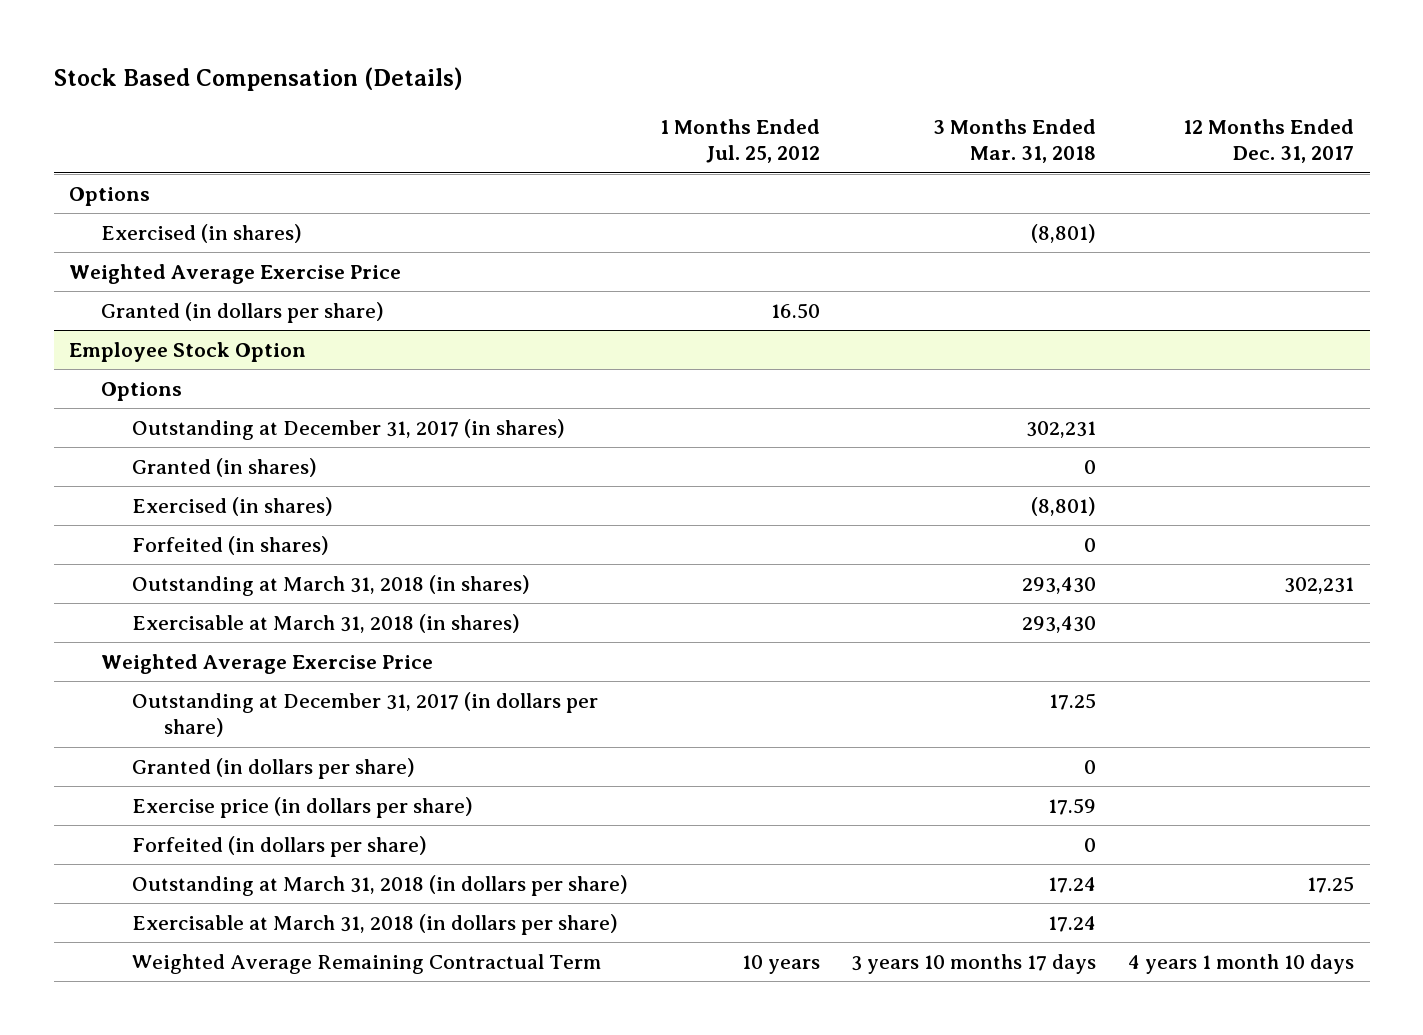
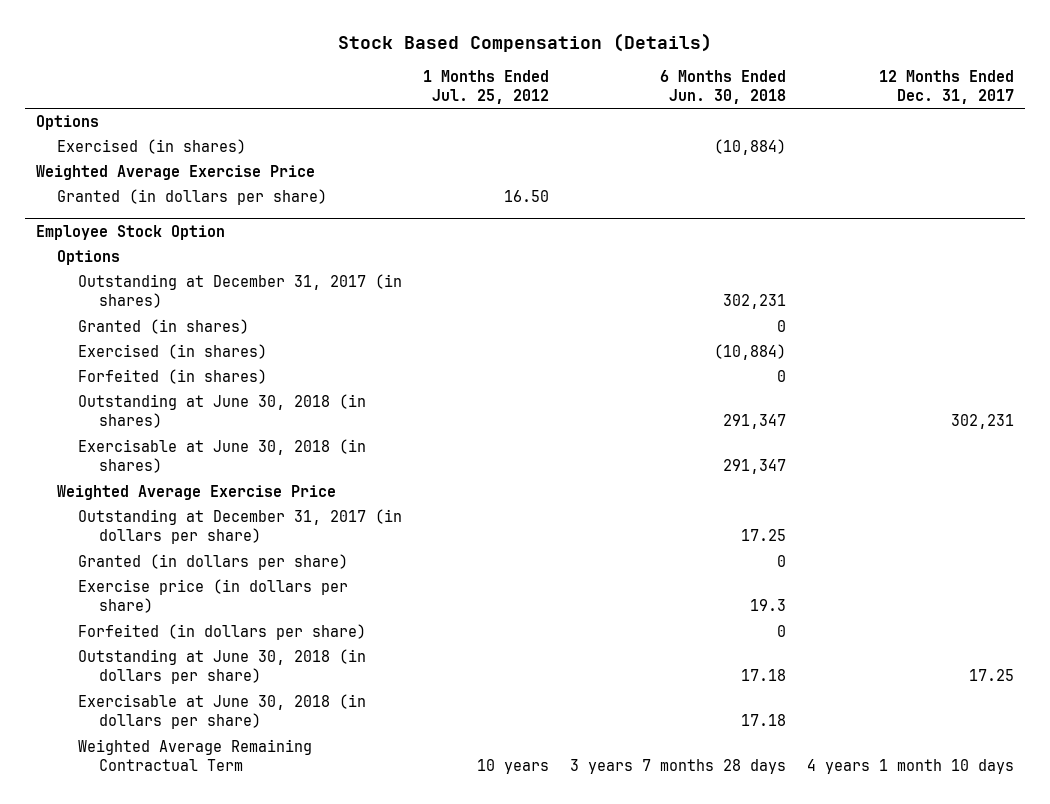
[933,118,1097,164] 3 Months Ended Mar. 31, 2018 -> none
none -> [660,69,787,105] 6 Months Ended Jun. 30, 2018
[132,574,531,596] Outstanding at March 31, 2018 (in shares) -> [77,394,366,429] Outstanding at June 30, 2018 (in shares)
[132,613,521,633] Exercisable at March 31, 2018 (in shares) -> [77,439,366,474] Exercisable at June 30, 2018 (in shares)
[132,874,629,896] Outstanding at March 31, 2018 (in dollars per share) -> [77,649,366,685] Outstanding at June 30, 2018 (in dollars per share)
[132,913,619,935] Exercisable at March 31, 2018 (in dollars per share) -> [77,694,366,730] Exercisable at June 30, 2018 (in dollars per share)

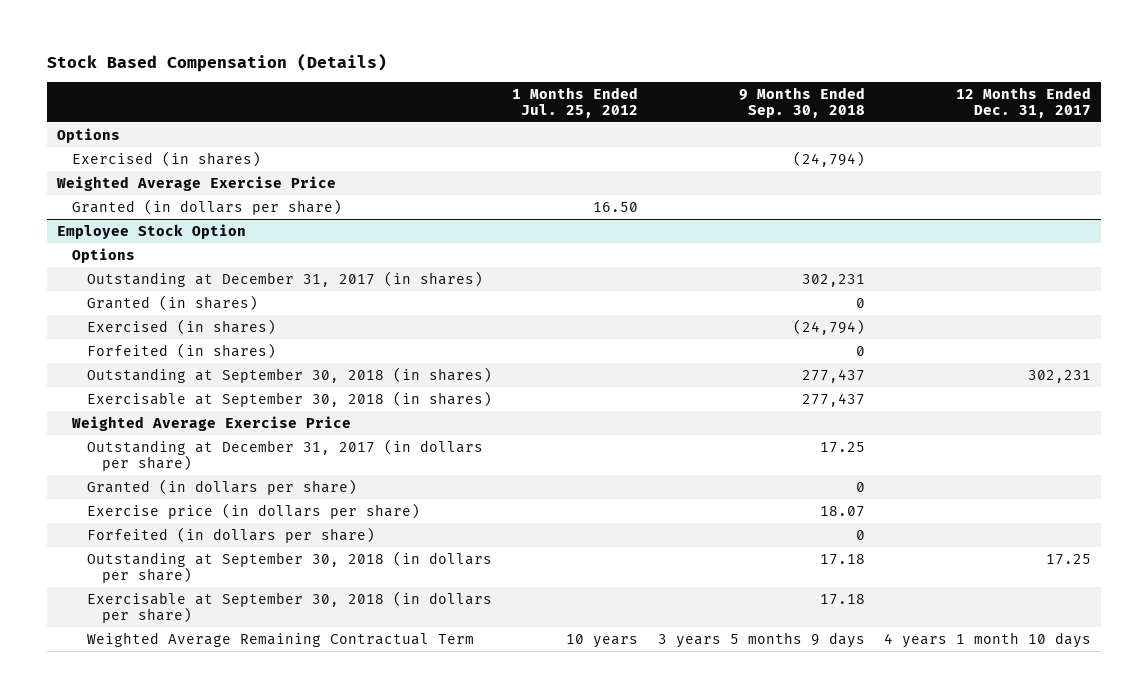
[660,69,787,105] 6 Months Ended Jun. 30, 2018 -> none
none -> [738,86,865,118] 9 Months Ended Sep. 30, 2018
[77,394,366,429] Outstanding at June 30, 2018 (in shares) -> [86,366,492,383] Outstanding at September 30, 2018 (in shares)
[77,439,366,474] Exercisable at June 30, 2018 (in shares) -> [86,390,492,407] Exercisable at September 30, 2018 (in shares)
[77,649,366,685] Outstanding at June 30, 2018 (in dollars per share) -> [86,550,492,583] Outstanding at September 30, 2018 (in dollars per share)
[77,694,366,730] Exercisable at June 30, 2018 (in dollars per share) -> [86,590,492,623] Exercisable at September 30, 2018 (in dollars per share)

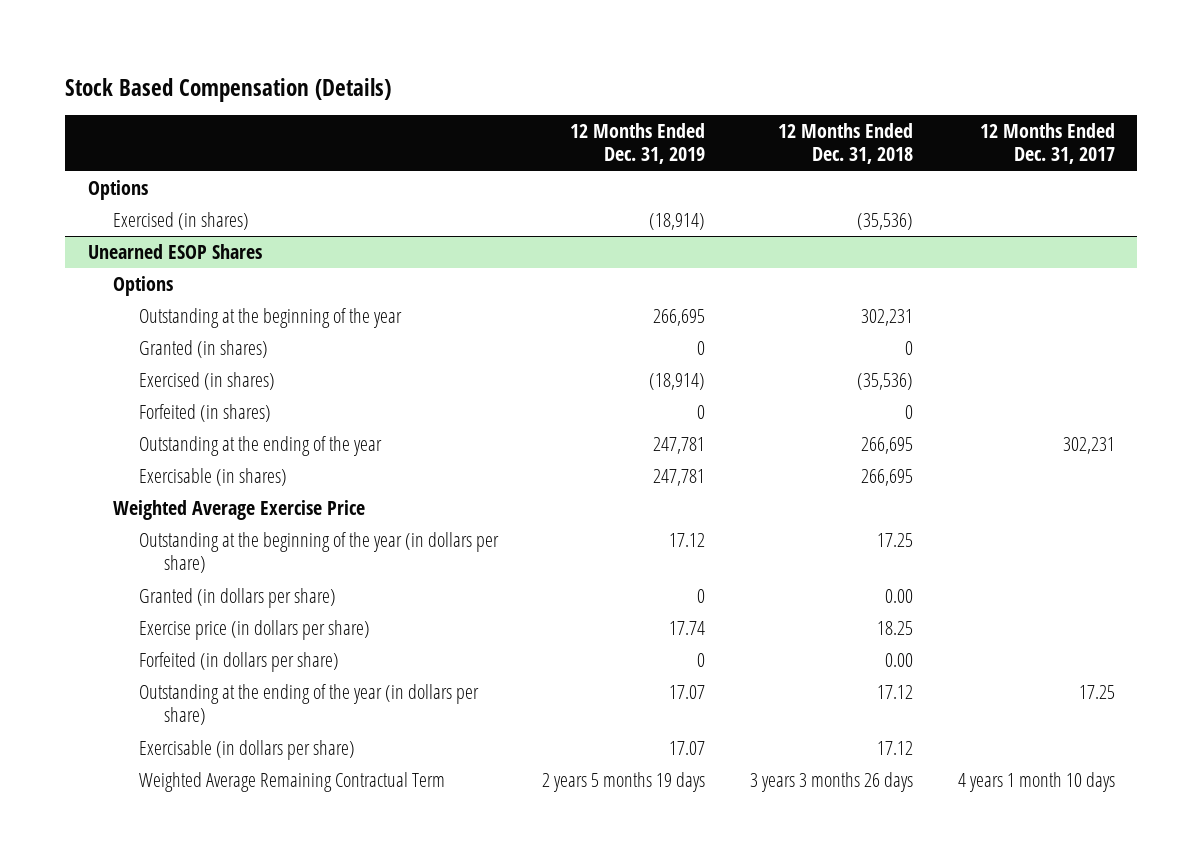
[511,86,638,118] 1 Months Ended Jul. 25, 2012 -> none
[738,86,865,118] 9 Months Ended Sep. 30, 2018 -> none
none -> [570,123,706,165] 12 Months Ended Dec. 31, 2019
none -> [777,123,913,165] 12 Months Ended Dec. 31, 2018
[55,175,336,191] Weighted Average Exercise Price -> none
[71,198,342,215] Granted (in dollars per share) -> none
[56,223,246,239] Employee Stock Option -> [87,244,262,260] Unearned ESOP Shares
[86,270,483,287] Outstanding at December 31, 2017 (in shares) -> [138,308,402,329] Outstanding at the beginning of the year
[86,366,492,383] Outstanding at September 30, 2018 (in shares) -> [138,436,382,457] Outstanding at the ending of the year
[86,390,492,407] Exercisable at September 30, 2018 (in shares) -> [138,468,287,487] Exercisable (in shares)
[86,438,483,471] Outstanding at December 31, 2017 (in dollars per share) -> [138,532,499,574] Outstanding at the beginning of the year (in dollars per share)
[86,550,492,583] Outstanding at September 30, 2018 (in dollars per share) -> [138,684,479,726] Outstanding at the ending of the year (in dollars per share)
[86,590,492,623] Exercisable at September 30, 2018 (in dollars per share) -> [138,740,355,761] Exercisable (in dollars per share)

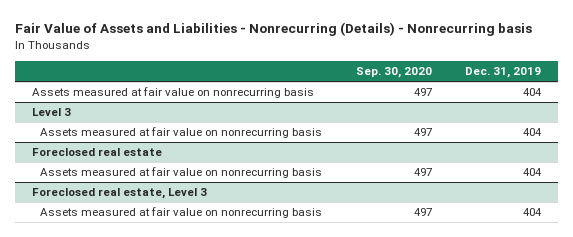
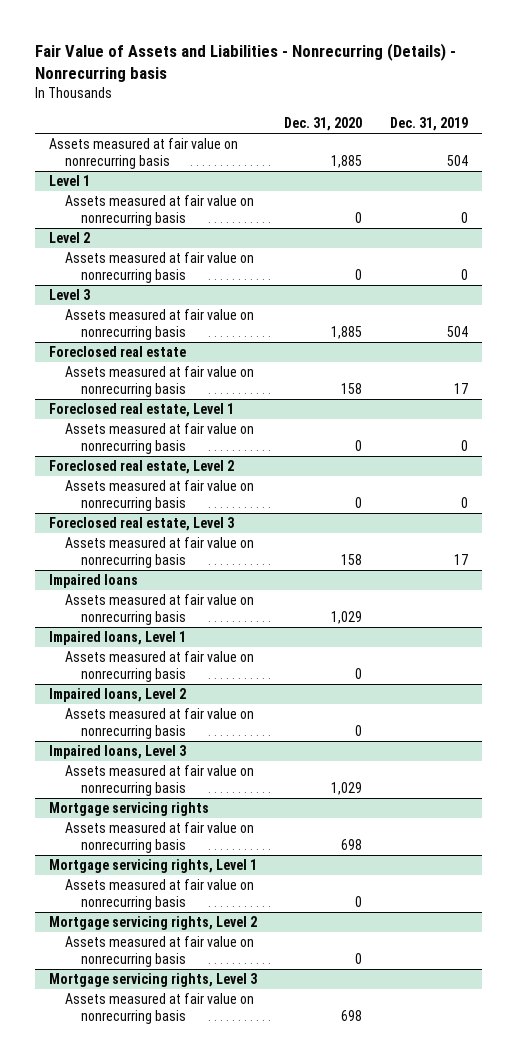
[355,67,432,79] Sep. 30, 2020 -> none
none -> [284,117,363,132] Dec. 31, 2020
[523,88,543,97] 404 -> [447,155,469,167] 504
none -> [48,175,90,187] Level 1
none -> [65,195,255,227] Assets measured at fair value on nonrecurring basis
none -> [48,232,90,244] Level 2
none -> [65,252,255,284] Assets measured at fair value on nonrecurring basis
[523,128,543,137] 404 -> [447,326,469,338] 504
[523,168,543,177] 404 -> [454,383,469,395] 17
none -> [48,403,234,418] Foreclosed real estate, Level 1
none -> [65,423,255,455] Assets measured at fair value on nonrecurring basis
none -> [48,460,234,475] Foreclosed real estate, Level 2
none -> [65,480,255,512] Assets measured at fair value on nonrecurring basis
[523,208,543,217] 404 -> [454,554,469,566] 17
none -> [48,574,138,589] Impaired loans
none -> [65,594,255,626] Assets measured at fair value on nonrecurring basis
none -> [48,631,186,646] Impaired loans, Level 1
none -> [65,651,255,683] Assets measured at fair value on nonrecurring basis
none -> [48,688,186,703] Impaired loans, Level 2
none -> [65,708,255,740] Assets measured at fair value on nonrecurring basis
none -> [48,745,186,760] Impaired loans, Level 3
none -> [65,765,255,797] Assets measured at fair value on nonrecurring basis
none -> [48,802,209,817] Mortgage servicing rights
none -> [65,822,255,854] Assets measured at fair value on nonrecurring basis
none -> [48,859,257,874] Mortgage servicing rights, Level 1
none -> [65,879,255,911] Assets measured at fair value on nonrecurring basis
none -> [48,916,257,931] Mortgage servicing rights, Level 2
none -> [65,936,255,968] Assets measured at fair value on nonrecurring basis
none -> [48,973,257,988] Mortgage servicing rights, Level 3
none -> [65,993,255,1025] Assets measured at fair value on nonrecurring basis

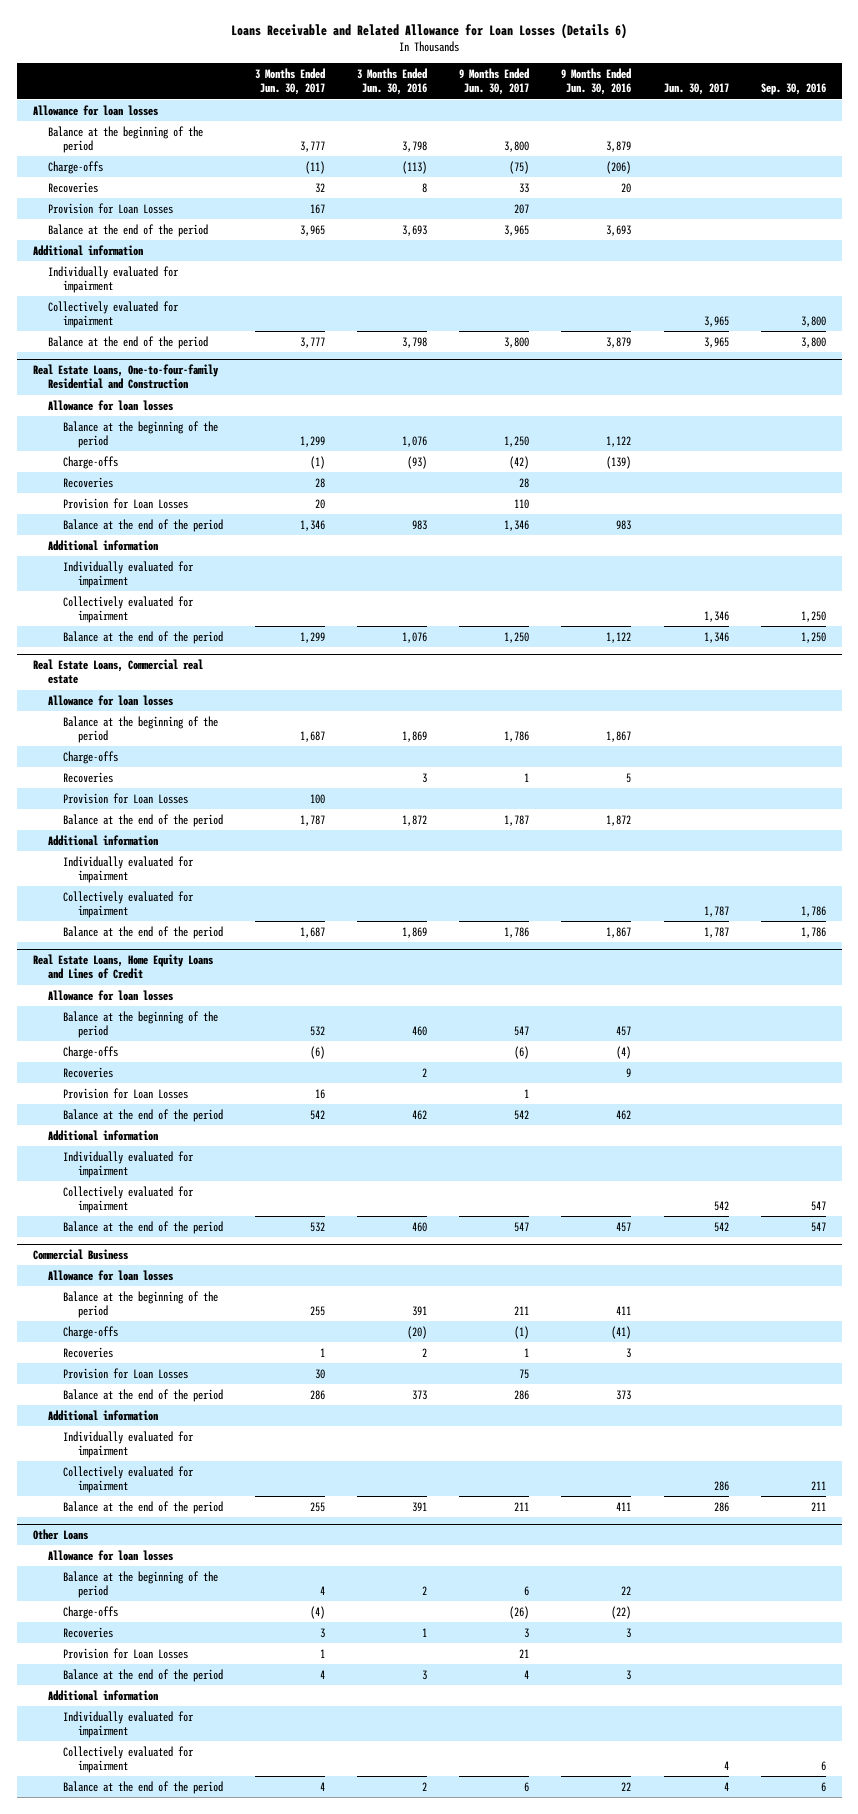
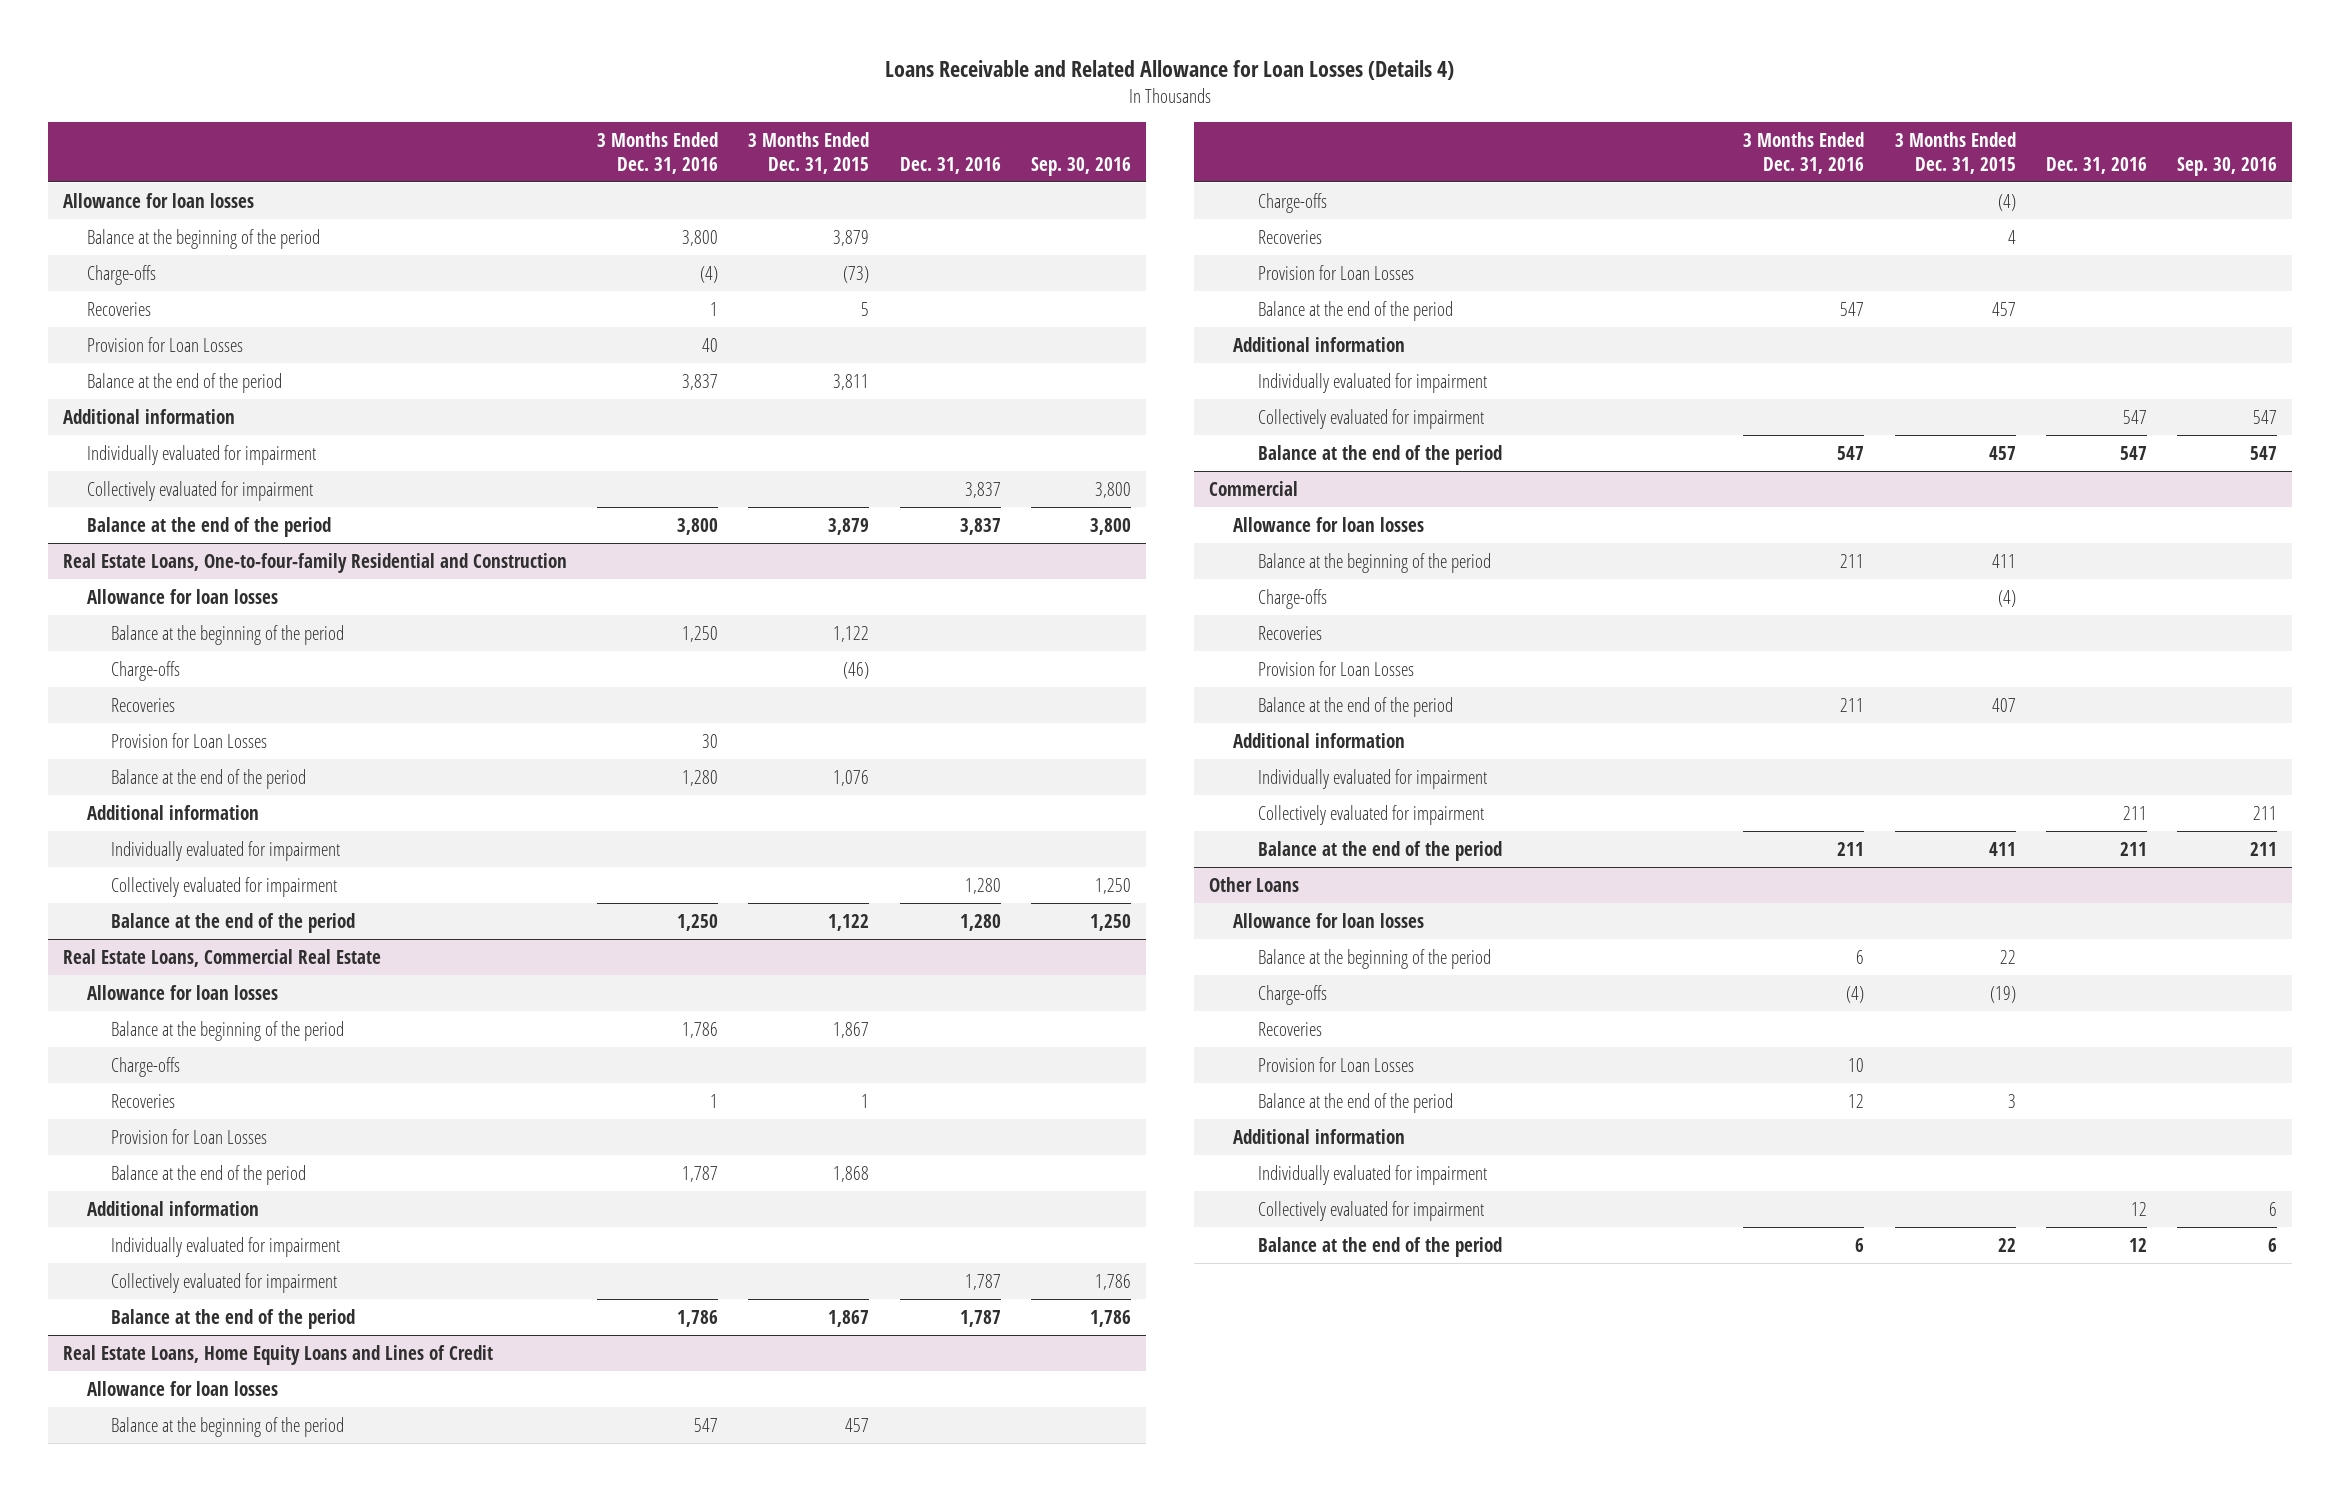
[231,23,628,40] Loans Receivable and Related Allowance for Loan Losses (Details 6) -> [884,60,1454,81] Loans Receivable and Related Allowance for Loan Losses (Details 4)
[255,67,326,96] 3 Months Ended Jun. 30, 2017 -> none
[357,67,428,96] 3 Months Ended Jun. 30, 2016 -> none
[459,67,530,96] 9 Months Ended Jun. 30, 2017 -> none
[561,67,632,96] 9 Months Ended Jun. 30, 2016 -> none
[663,83,729,96] Jun. 30, 2017 -> none
none -> [597,132,719,174] 3 Months Ended Dec. 31, 2016
none -> [748,132,870,174] 3 Months Ended Dec. 31, 2015
none -> [899,156,1001,174] Dec. 31, 2016
[32,658,203,685] Real Estate Loans, Commercial real estate -> [62,948,381,967] Real Estate Loans, Commercial Real Estate
[32,1248,128,1260] Commercial Business -> [1209,480,1299,496] Commercial

